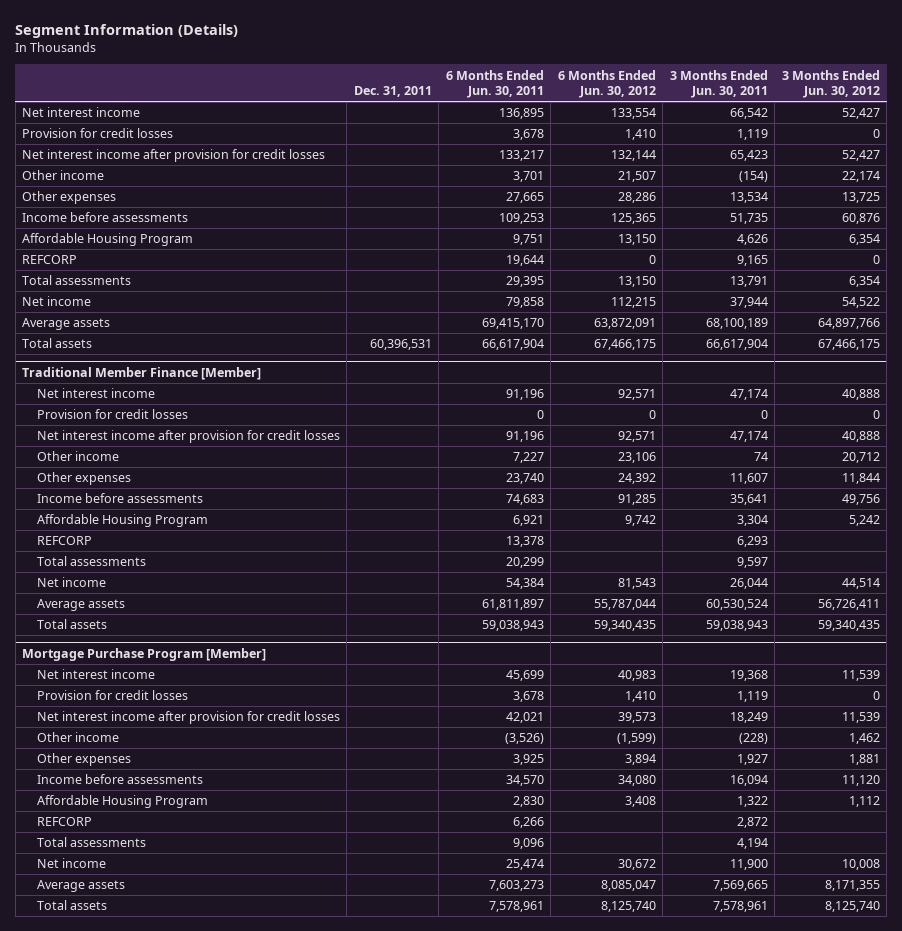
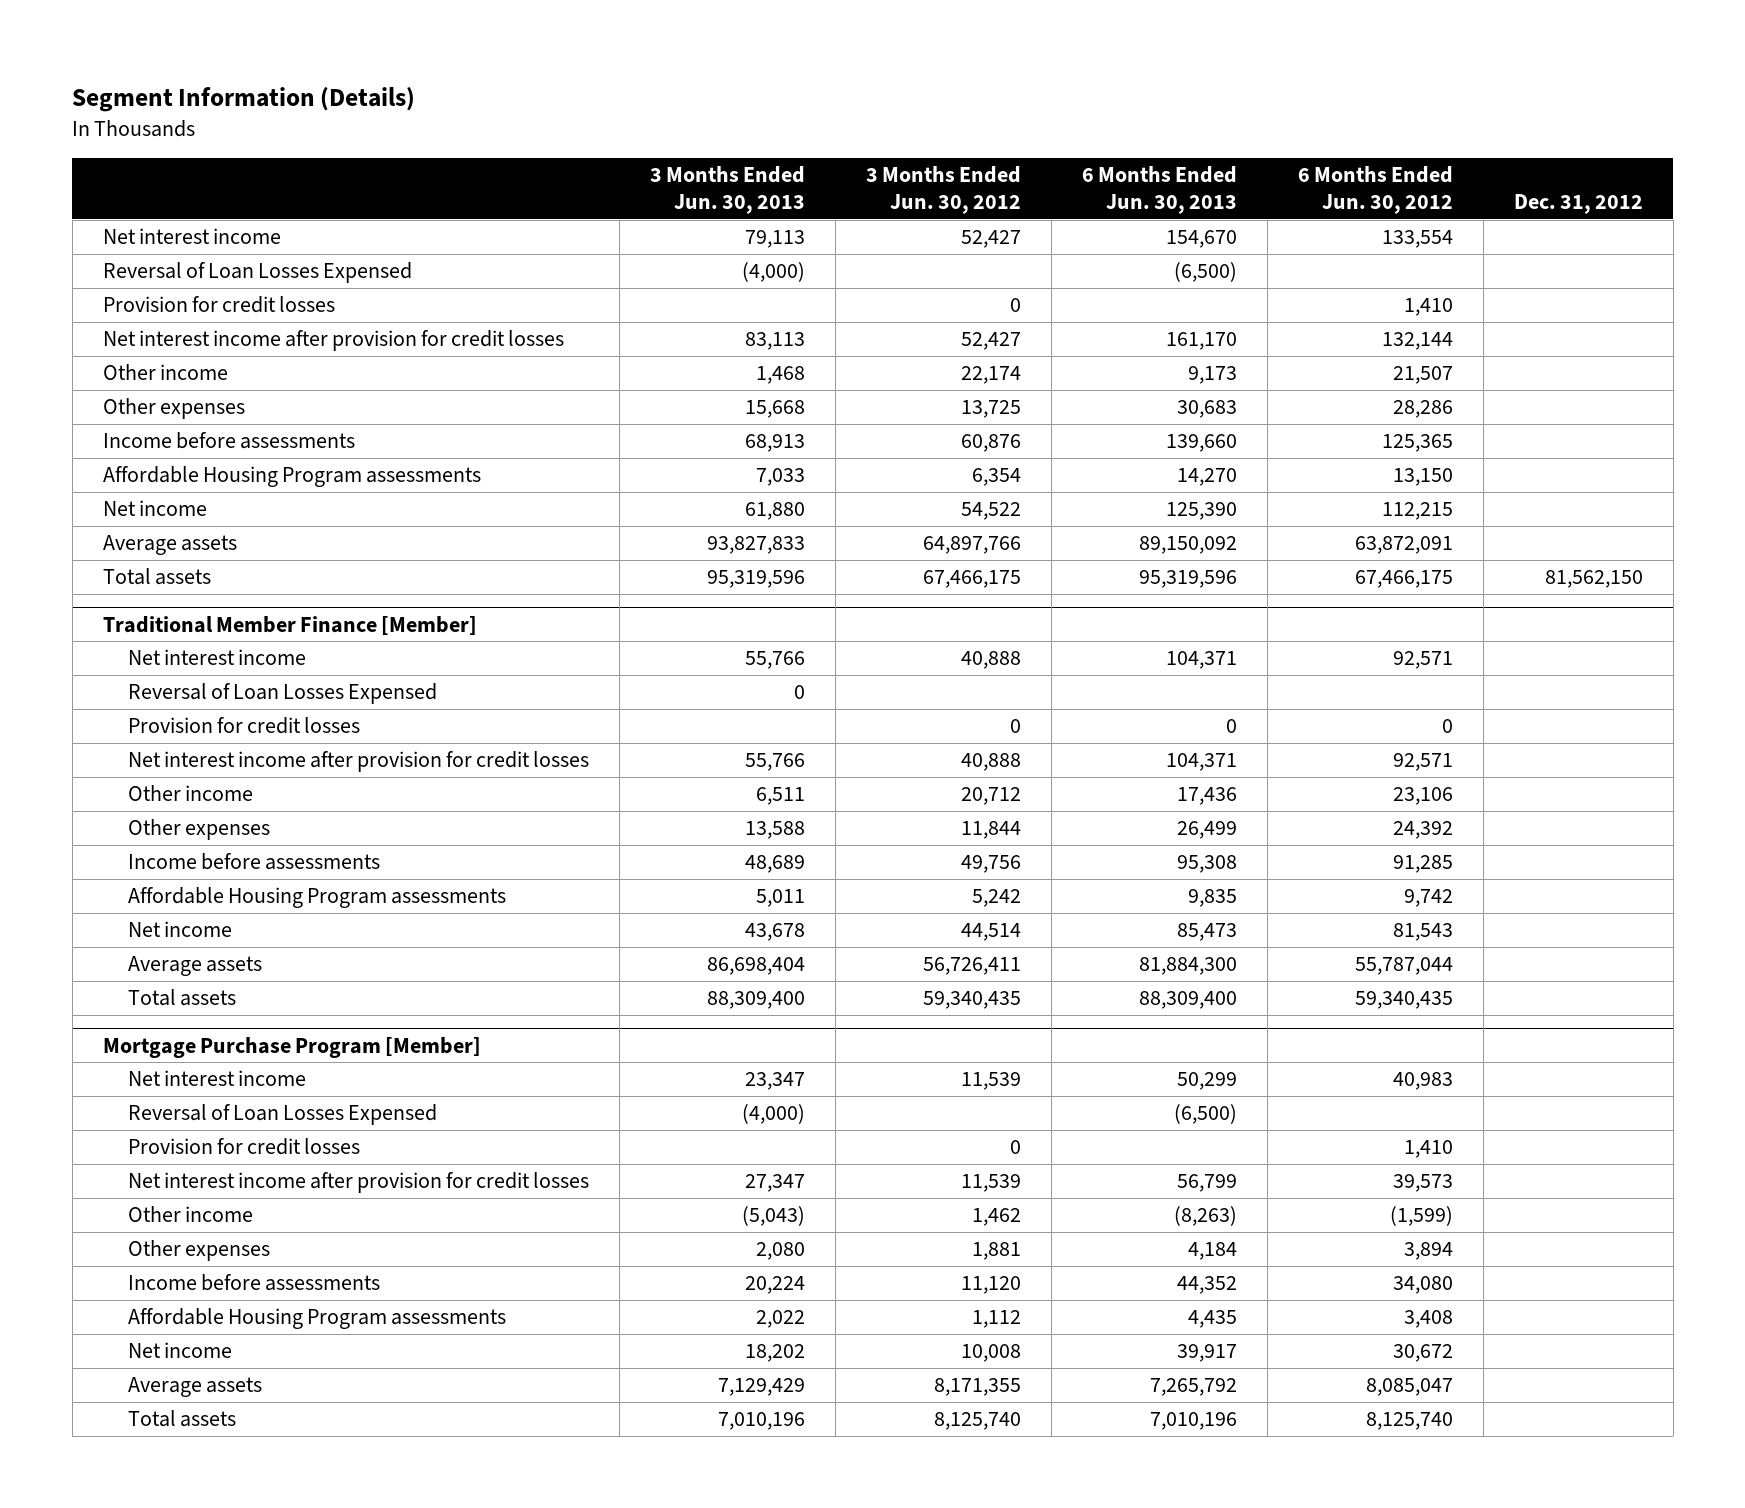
[353,86,432,98] Dec. 31, 2011 -> none
[445,69,544,99] 6 Months Ended Jun. 30, 2011 -> none
[669,69,768,99] 3 Months Ended Jun. 30, 2011 -> none
none -> [649,166,805,214] 3 Months Ended Jun. 30, 2013
none -> [1081,166,1237,214] 6 Months Ended Jun. 30, 2013
none -> [1513,193,1643,214] Dec. 31, 2012
none -> [102,262,412,284] Reversal of Loan Losses Expensed
[22,255,78,265] REFCORP -> none
[22,275,132,286] Total assessments -> none
[22,233,194,247] Affordable Housing Program -> [102,466,481,488] Affordable Housing Program assessments
none -> [127,683,437,705] Reversal of Loan Losses Expensed
[36,536,92,546] REFCORP -> none
[36,556,146,567] Total assessments -> none
[36,514,208,528] Affordable Housing Program -> [127,887,506,909] Affordable Housing Program assessments
none -> [127,1104,437,1126] Reversal of Loan Losses Expensed
[36,817,92,827] REFCORP -> none
[36,837,146,848] Total assessments -> none
[36,795,208,809] Affordable Housing Program -> [127,1308,506,1330] Affordable Housing Program assessments

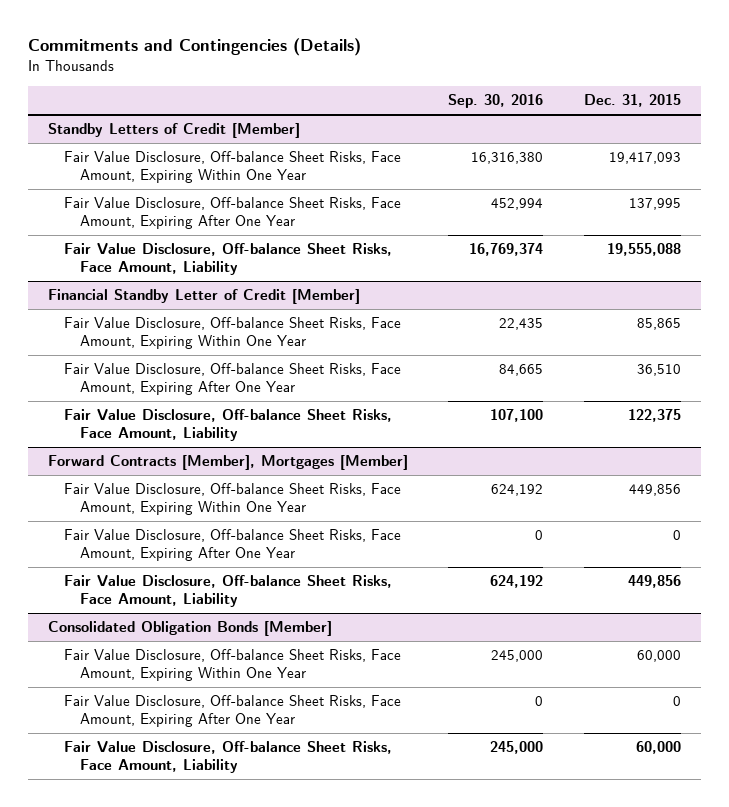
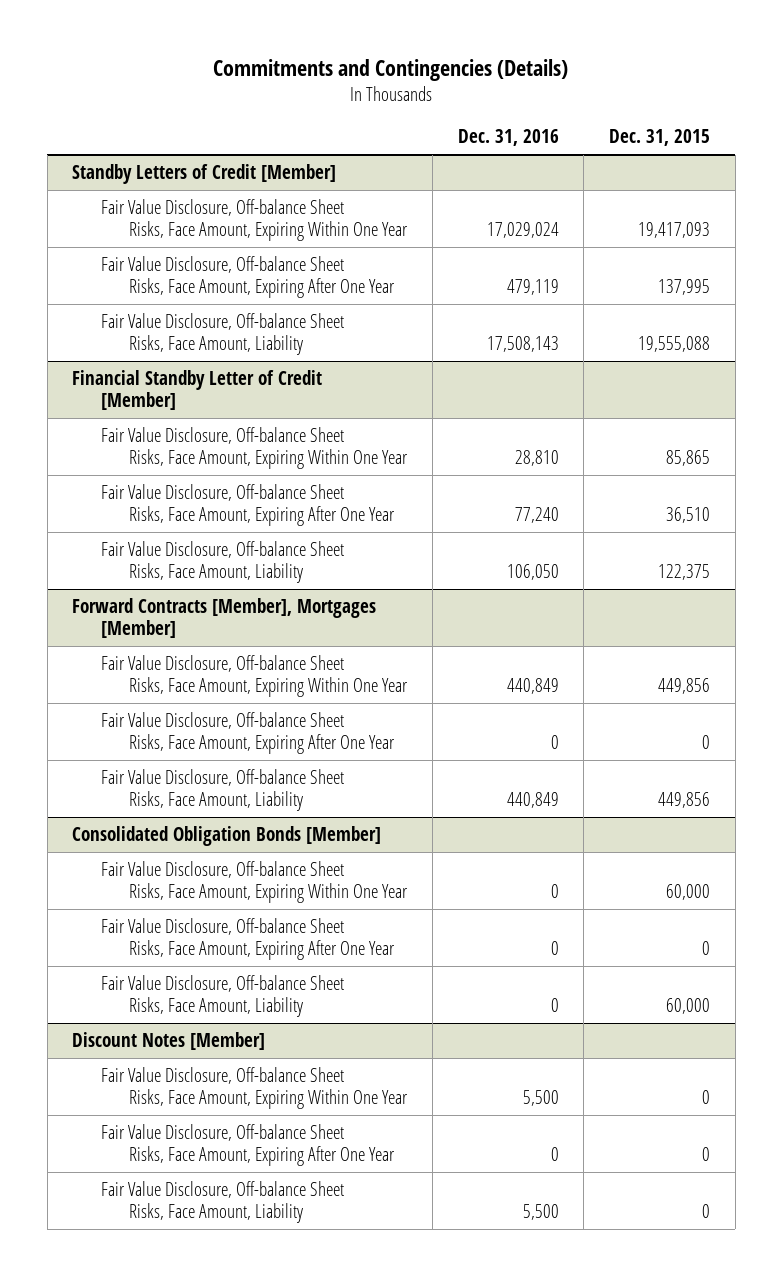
[448,93,544,108] Sep. 30, 2016 -> none
none -> [457,129,559,147] Dec. 31, 2016
none -> [72,1031,266,1050] Discount Notes [Member]
none -> [100,1066,409,1110] Fair Value Disclosure, Off-balance Sheet Risks, Face Amount, Expiring Within One Year
none -> [100,1123,396,1167] Fair Value Disclosure, Off-balance Sheet Risks, Face Amount, Expiring After One Year
none -> [100,1180,344,1224] Fair Value Disclosure, Off-balance Sheet Risks, Face Amount, Liability

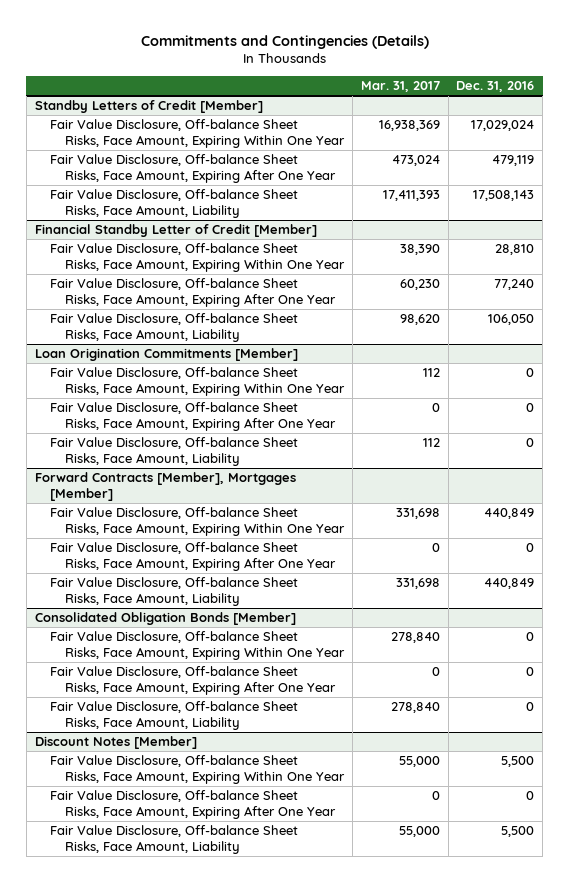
[608,129,710,147] Dec. 31, 2015 -> none
none -> [360,81,440,93] Mar. 31, 2017
none -> [34,347,298,361] Loan Origination Commitments [Member]
none -> [49,366,346,396] Fair Value Disclosure, Off-balance Sheet Risks, Face Amount, Expiring Within One Year
none -> [49,401,337,431] Fair Value Disclosure, Off-balance Sheet Risks, Face Amount, Expiring After One Year
none -> [49,436,298,466] Fair Value Disclosure, Off-balance Sheet Risks, Face Amount, Liability

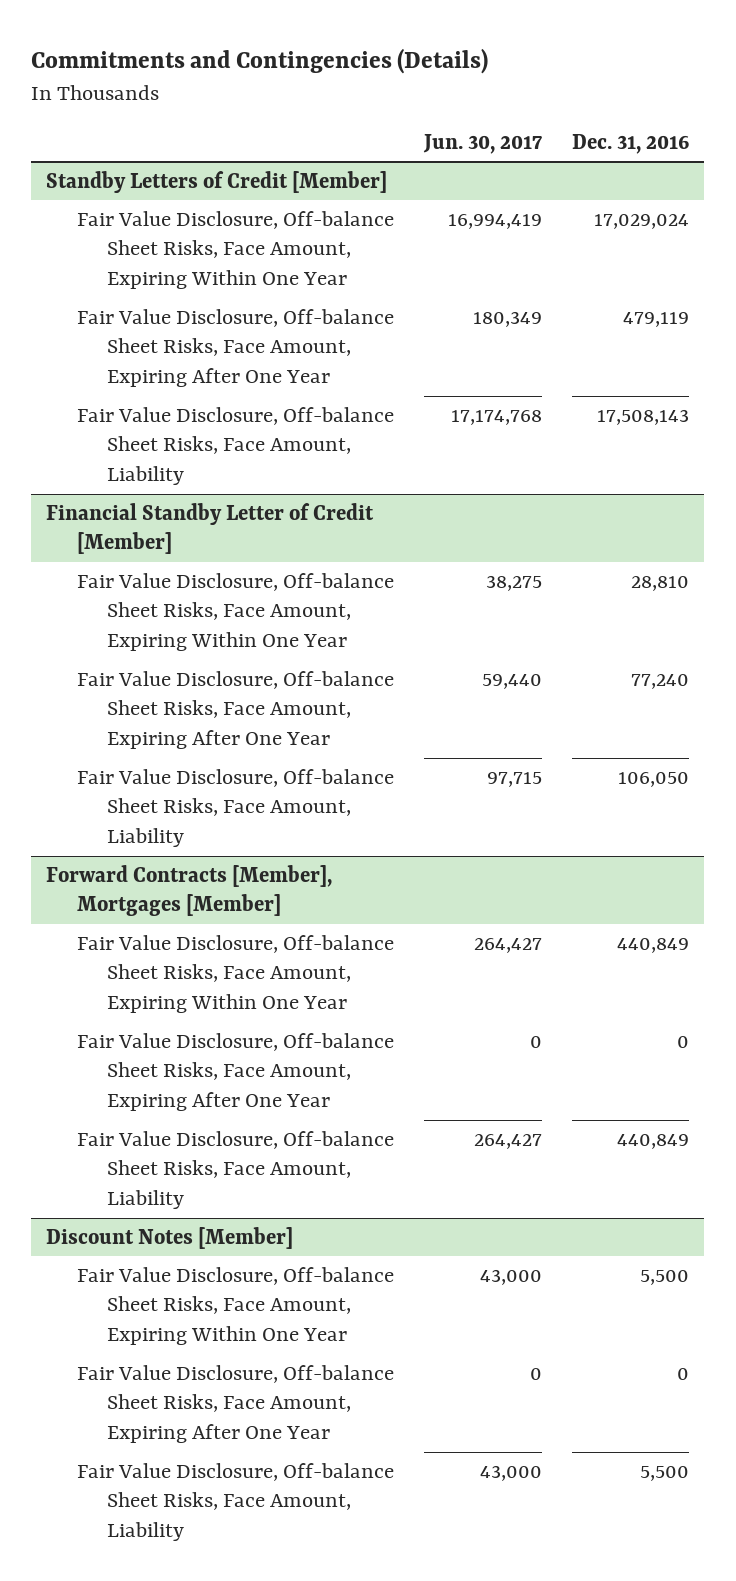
[360,81,440,93] Mar. 31, 2017 -> none
none -> [423,133,543,154] Jun. 30, 2017
[34,347,298,361] Loan Origination Commitments [Member] -> none
[49,366,346,396] Fair Value Disclosure, Off-balance Sheet Risks, Face Amount, Expiring Within One Year -> none
[49,401,337,431] Fair Value Disclosure, Off-balance Sheet Risks, Face Amount, Expiring After One Year -> none
[49,436,298,466] Fair Value Disclosure, Off-balance Sheet Risks, Face Amount, Liability -> none
[34,611,296,625] Consolidated Obligation Bonds [Member] -> none
[49,630,346,660] Fair Value Disclosure, Off-balance Sheet Risks, Face Amount, Expiring Within One Year -> none
[49,665,337,695] Fair Value Disclosure, Off-balance Sheet Risks, Face Amount, Expiring After One Year -> none
[49,700,298,730] Fair Value Disclosure, Off-balance Sheet Risks, Face Amount, Liability -> none

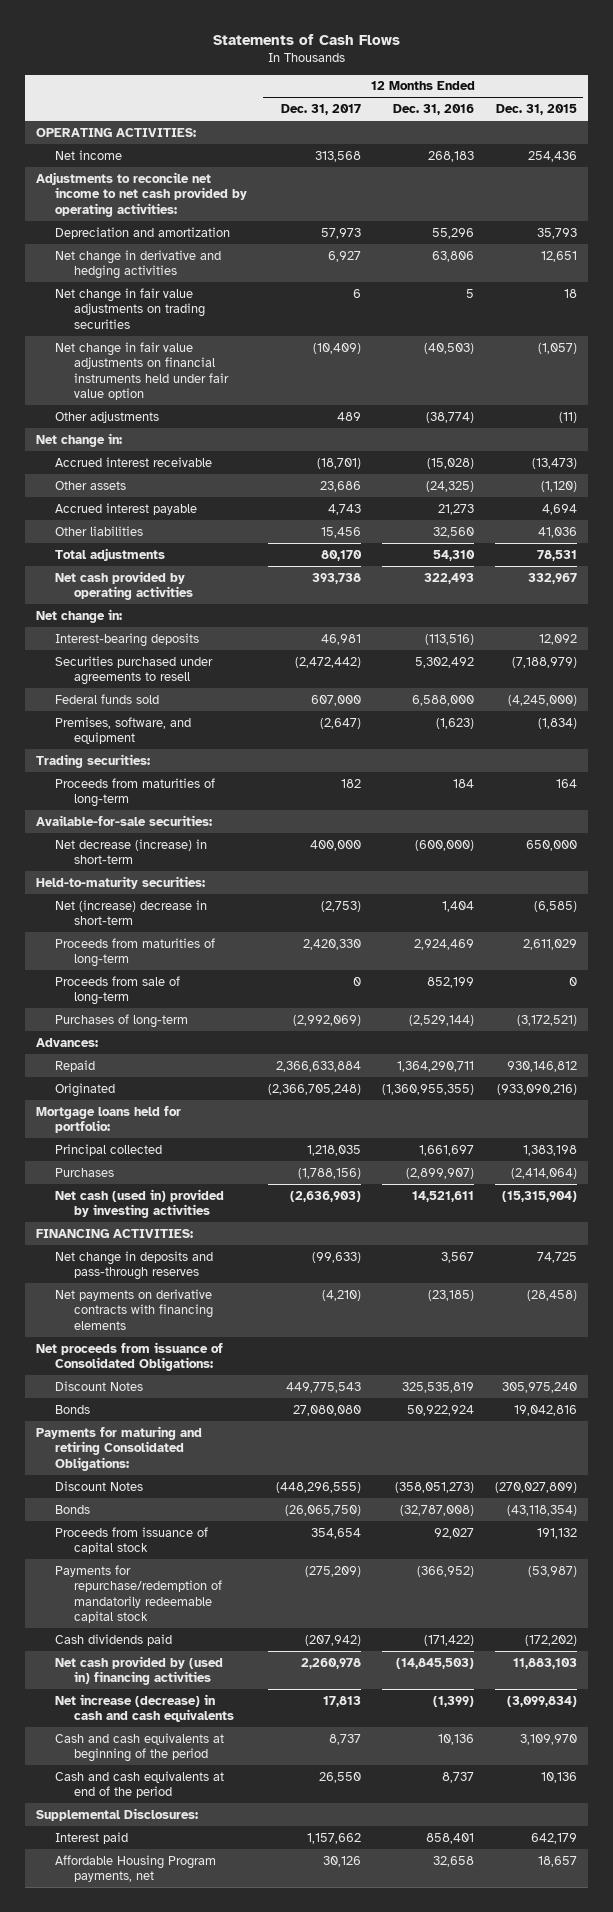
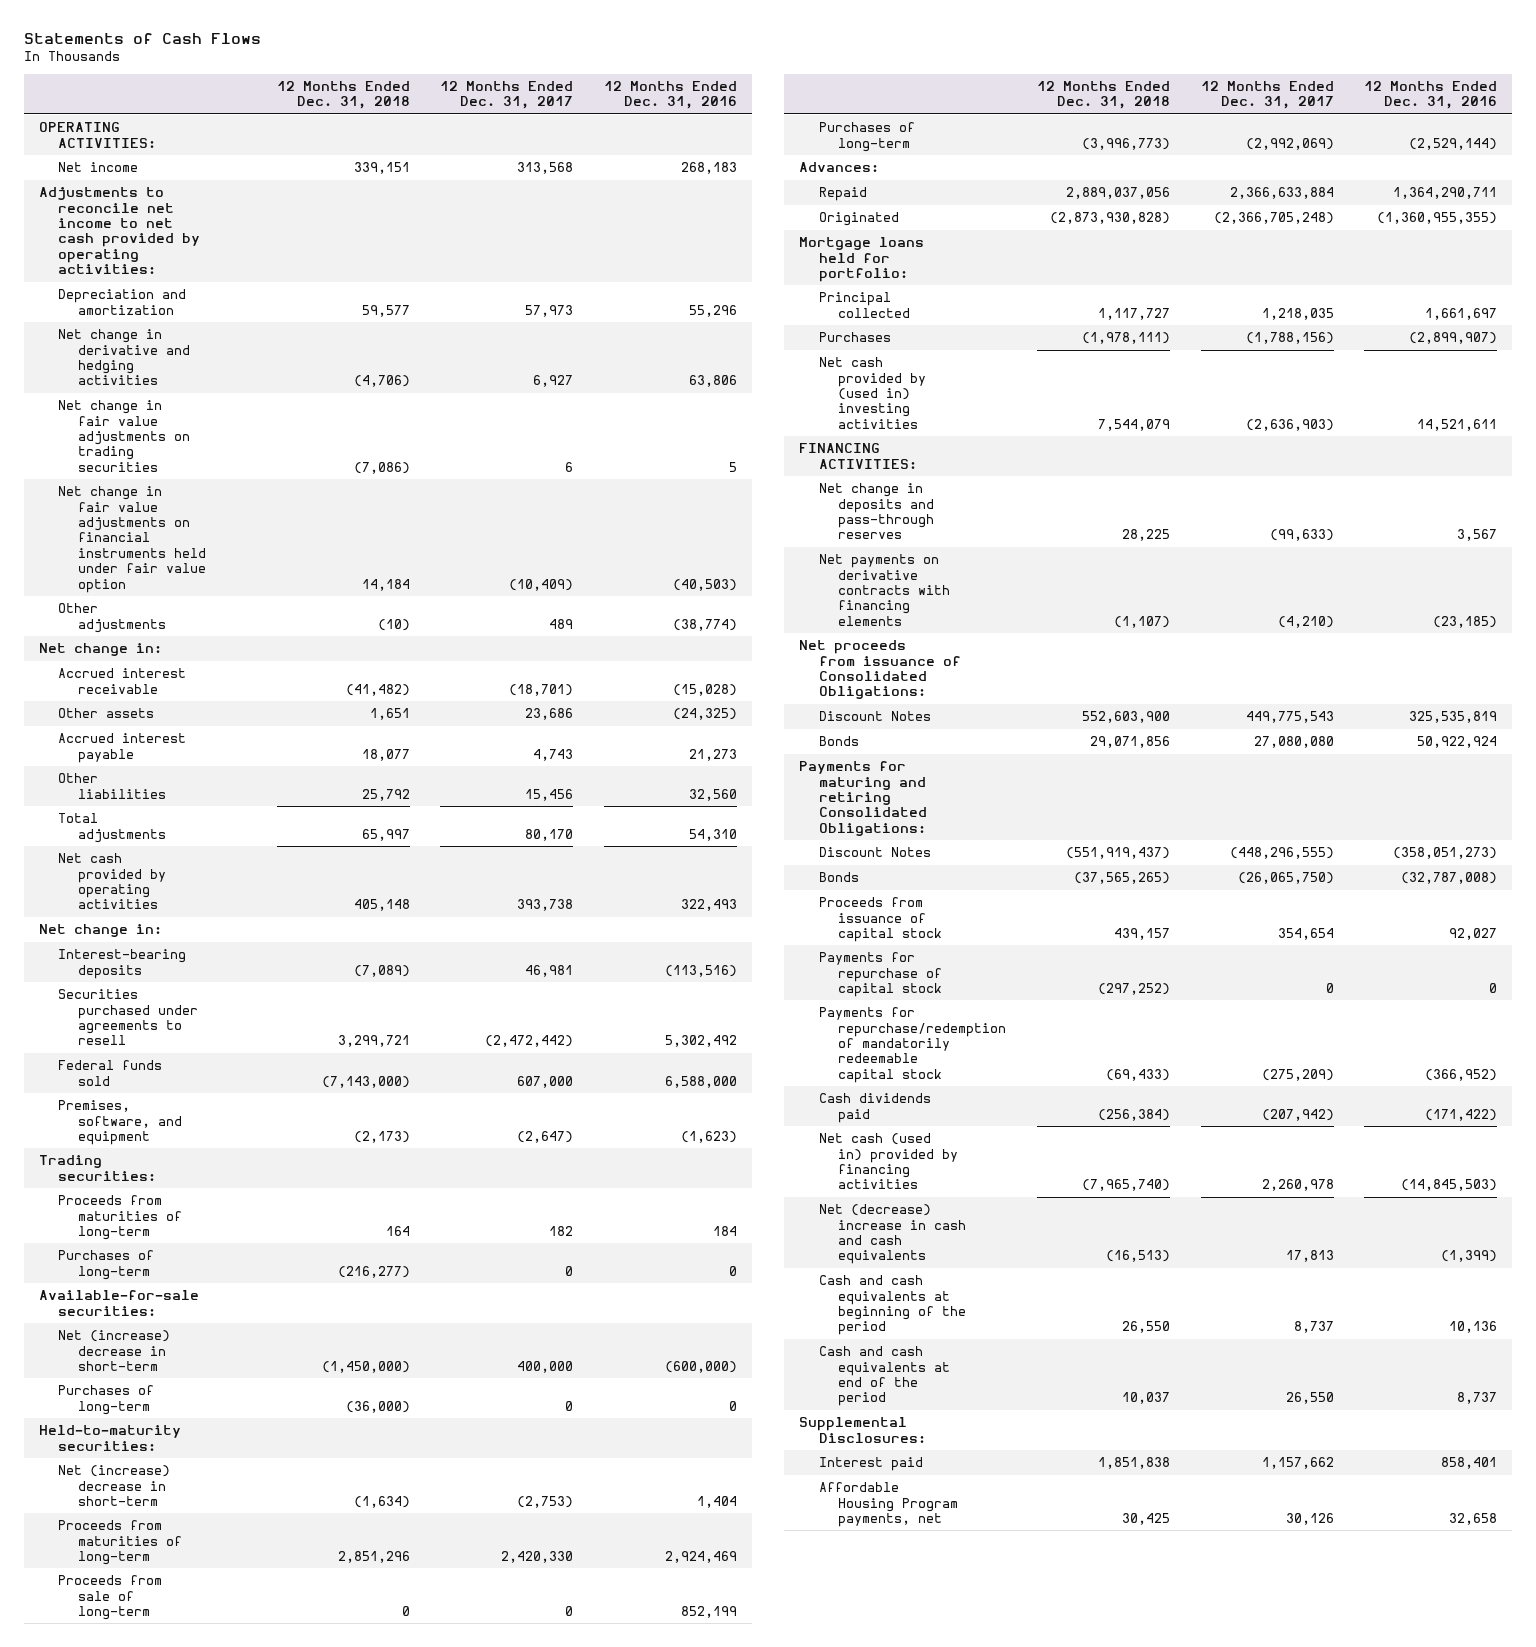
[496,104,578,116] Dec. 31, 2015 -> none
none -> [276,80,410,110] 12 Months Ended Dec. 31, 2018
none -> [58,1250,155,1280] Purchases of long-term
[55,838,208,865] Net decrease (increase) in short-term -> [58,1330,171,1372] Net (increase) decrease in short-term
none -> [58,1385,155,1415] Purchases of long-term
[55,1188,225,1219] Net cash (used in) provided by investing activities -> [818,357,927,429] Net cash provided by (used in) investing activities
none -> [818,952,943,998] Payments for repurchase of capital stock
[55,1655,224,1686] Net cash provided by (used in) financing activities -> [818,1133,959,1190] Net cash (used in) provided by financing activities
[55,1693,235,1723] Net increase (decrease) in cash and cash equivalents -> [818,1204,967,1265] Net (decrease) increase in cash and cash equivalents

